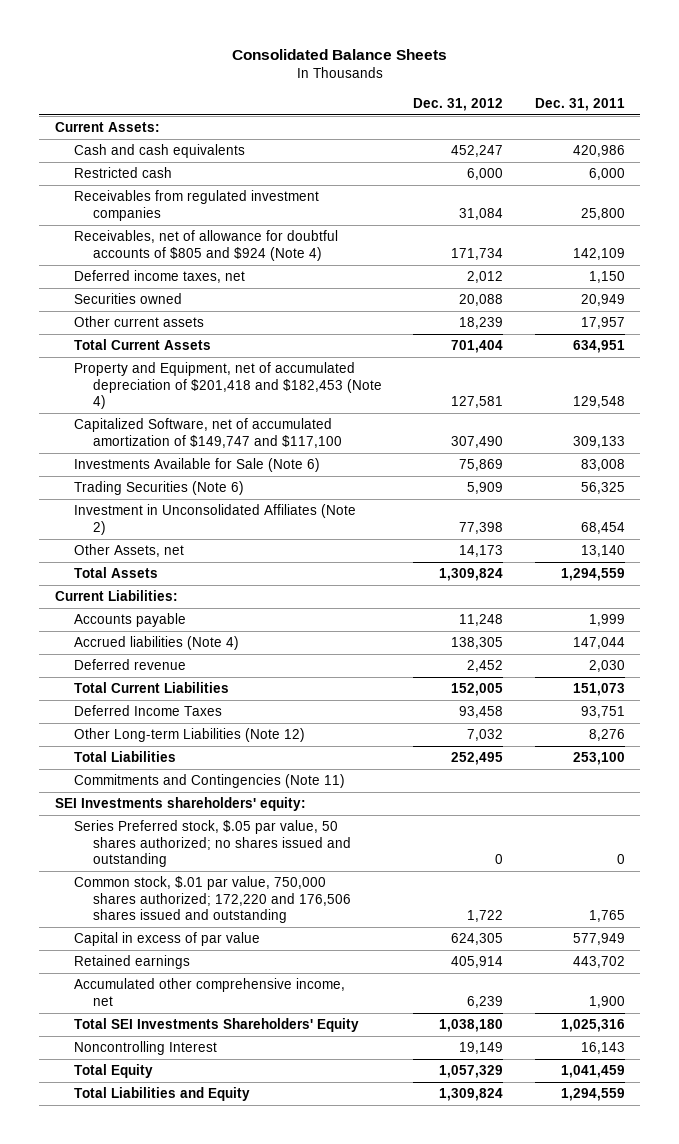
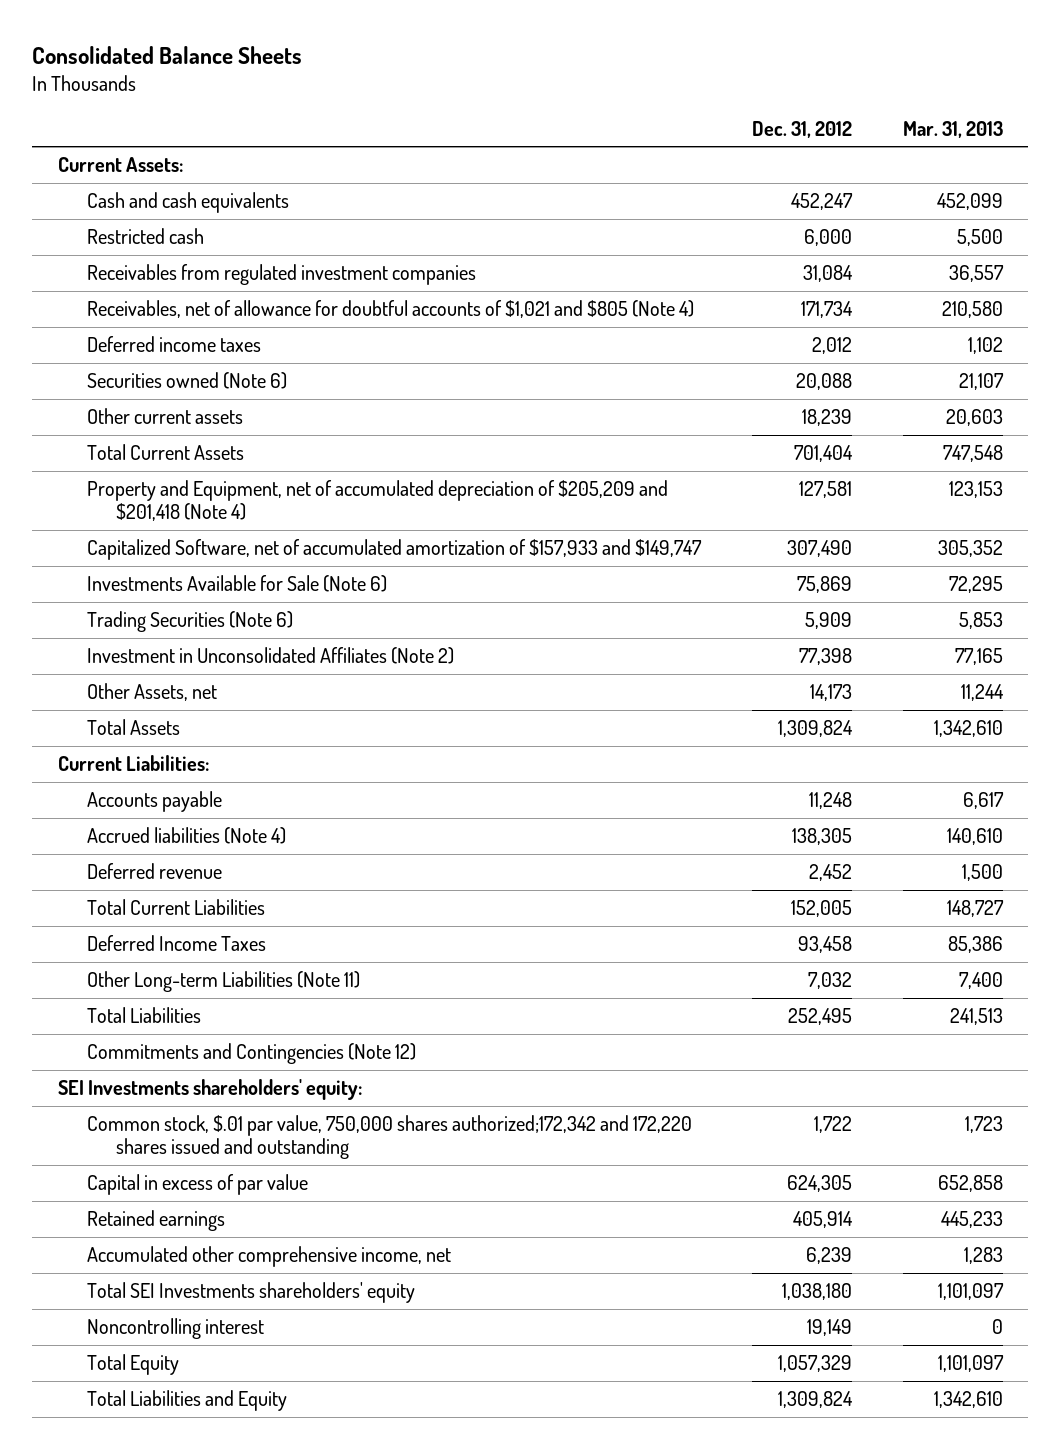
[534,97,625,111] Dec. 31, 2011 -> none
none -> [902,120,1003,138] Mar. 31, 2013
[73,230,338,261] Receivables, net of allowance for doubtful accounts of $805 and $924 (Note 4) -> [87,300,695,319] Receivables, net of allowance for doubtful accounts of $1,021 and $805 (Note 4)
[73,270,245,284] Deferred income taxes, net -> [87,336,262,353] Deferred income taxes
[73,293,182,305] Securities owned -> [87,372,288,390] Securities owned (Note 6)
[73,362,383,409] Property and Equipment, net of accumulated depreciation of $201,418 and $182,453 (Note 4) -> [87,480,669,522] Property and Equipment, net of accumulated depreciation of $205,209 and $201,418 (Note 4)
[73,418,343,448] Capitalized Software, net of accumulated amortization of $149,747 and $117,100 -> [87,539,703,561] Capitalized Software, net of accumulated amortization of $157,933 and $149,747
[73,728,305,743] Other Long-term Liabilities (Note 12) -> [87,971,361,993] Other Long-term Liabilities (Note 11)
[73,774,345,789] Commitments and Contingencies (Note 11) -> [87,1043,417,1065] Commitments and Contingencies (Note 12)
[73,820,352,867] Series Preferred stock, $.05 par value, 50 shares authorized; no shares issued and outstanding -> none
[73,876,352,923] Common stock, $.01 par value, 750,000 shares authorized; 172,220 and 176,506 shares issued and outstanding -> [87,1115,693,1160] Common stock, $.01 par value, 750,000 shares authorized;172,342 and 172,220 shares issued and outstanding
[73,1018,359,1033] Total SEI Investments Shareholders' Equity -> [87,1282,416,1304] Total SEI Investments shareholders' equity
[73,1041,217,1056] Noncontrolling Interest -> [87,1318,265,1340] Noncontrolling interest

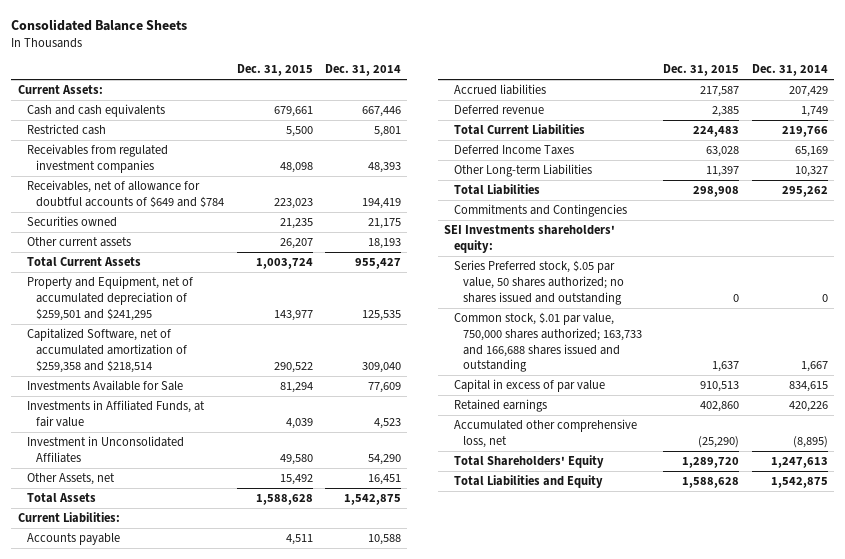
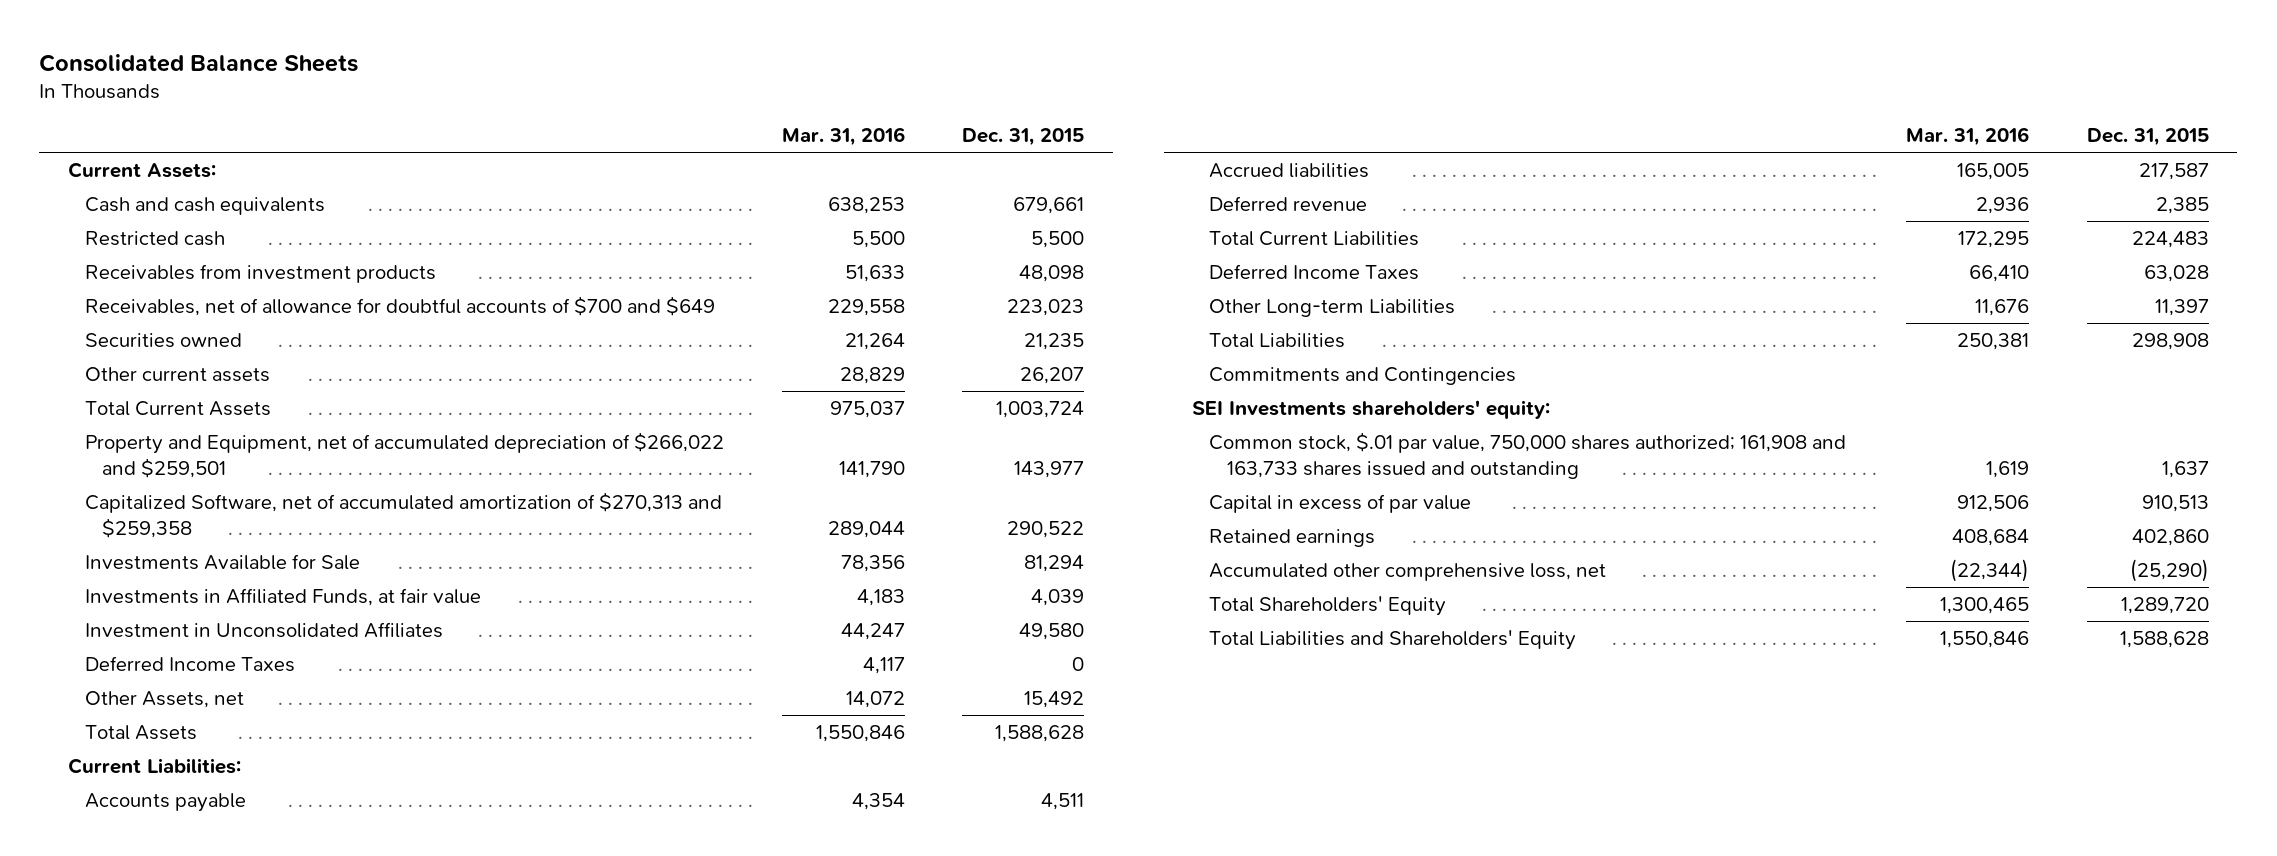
[325,64,402,77] Dec. 31, 2014 -> none
none -> [781,127,905,147] Mar. 31, 2016
[26,144,168,173] Receivables from regulated investment companies -> [84,263,436,283] Receivables from investment products
[26,180,225,208] Receivables, net of allowance for doubtful accounts of $649 and $784 -> [84,295,715,316] Receivables, net of allowance for doubtful accounts of $700 and $649
[26,276,193,321] Property and Equipment, net of accumulated depreciation of $259,501 and $241,295 -> [84,431,724,478] Property and Equipment, net of accumulated depreciation of $266,022 and $259,501
[26,328,188,373] Capitalized Software, net of accumulated amortization of $259,358 and $218,514 -> [84,491,722,538] Capitalized Software, net of accumulated amortization of $270,313 and $259,358
none -> [84,655,295,672] Deferred Income Taxes
[453,260,624,305] Series Preferred stock, $.05 par value, 50 shares authorized; no shares issued and outstanding -> none
[453,312,642,373] Common stock, $.01 par value, 750,000 shares authorized; 163,733 and 166,688 shares issued and outstanding -> [1209,431,1847,479] Common stock, $.01 par value, 750,000 shares authorized; 161,908 and 163,733 shares issued and outstanding
[453,475,603,489] Total Liabilities and Equity -> [1209,629,1577,650] Total Liabilities and Shareholders' Equity

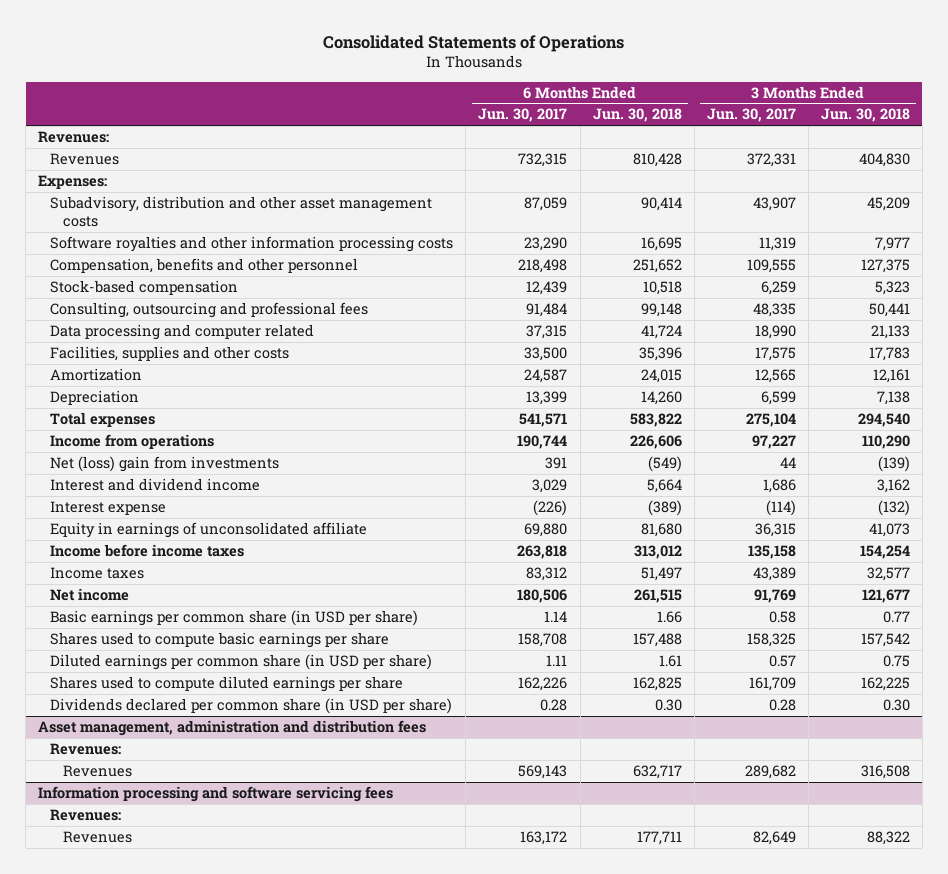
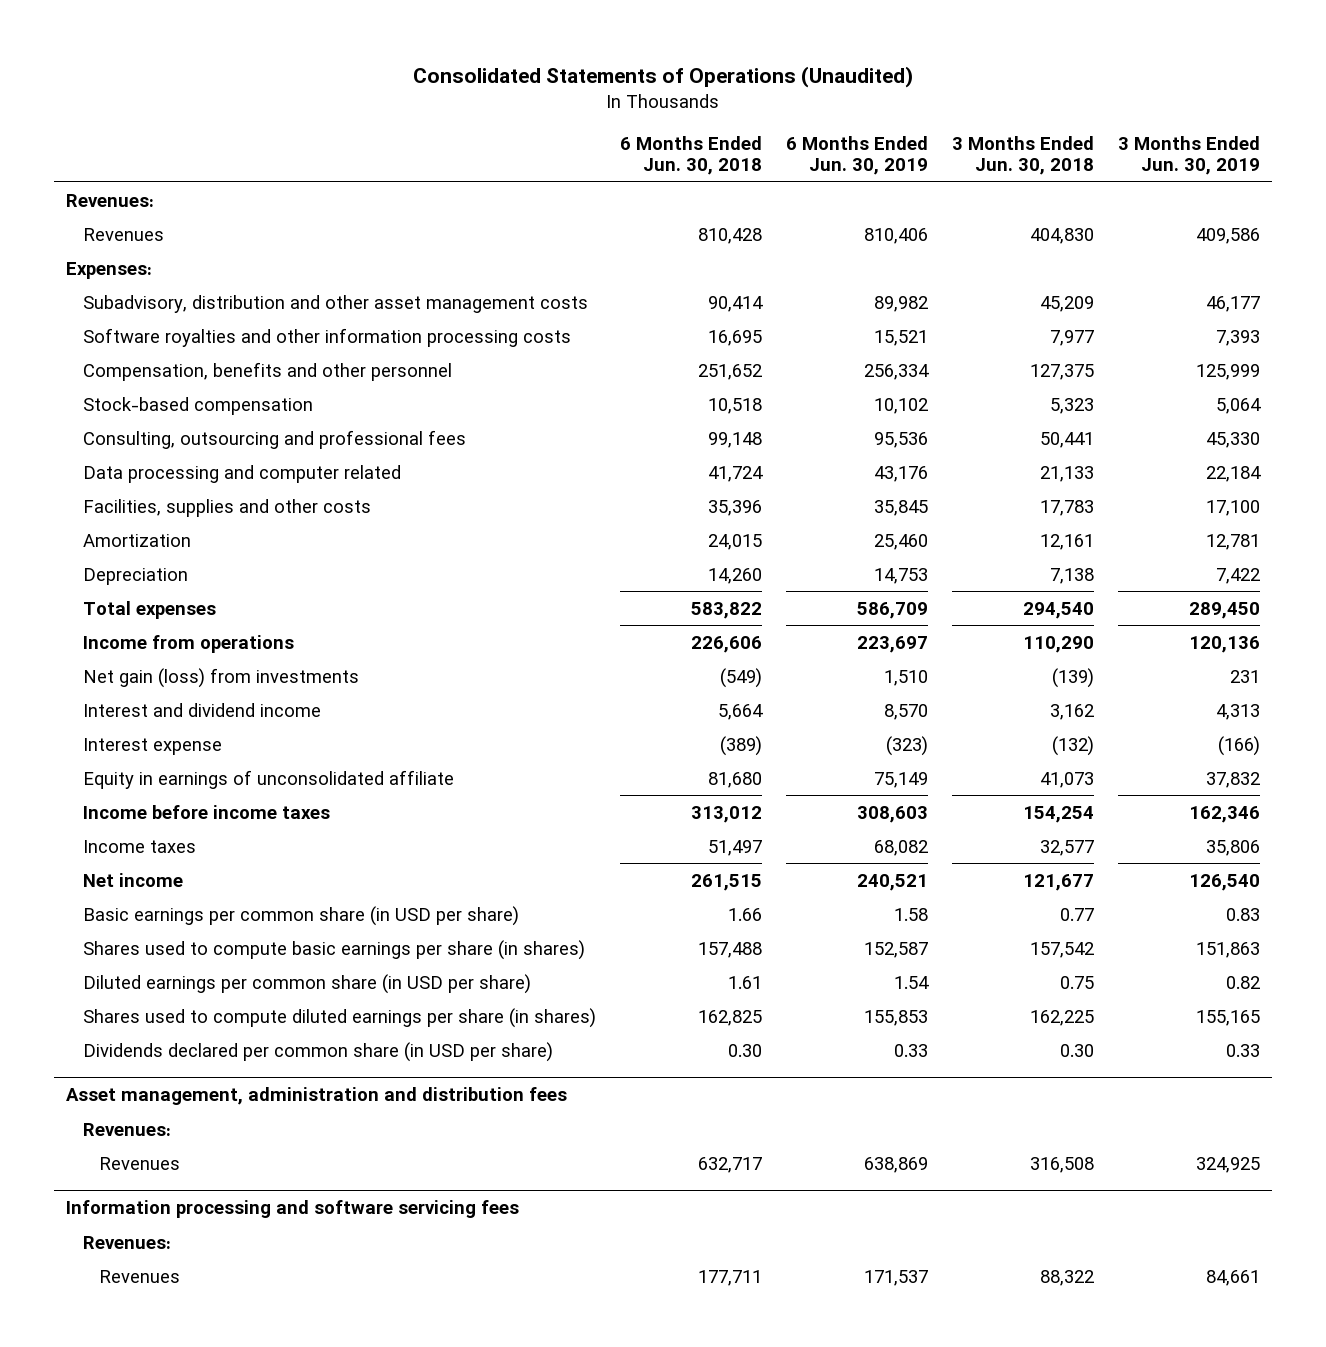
[322,34,624,52] Consolidated Statements of Operations -> [413,65,914,88] Consolidated Statements of Operations (Unaudited)
[478,108,568,123] Jun. 30, 2017 -> none
[706,108,796,123] Jun. 30, 2017 -> none
none -> [785,135,928,176] 6 Months Ended Jun. 30, 2019
none -> [1117,135,1260,176] 3 Months Ended Jun. 30, 2019
[50,456,280,473] Net (loss) gain from investments -> [82,667,359,688] Net gain (loss) from investments
[50,632,390,649] Shares used to compute basic earnings per share -> [82,939,585,960] Shares used to compute basic earnings per share (in shares)
[50,676,404,693] Shares used to compute diluted earnings per share -> [82,1007,596,1028] Shares used to compute diluted earnings per share (in shares)

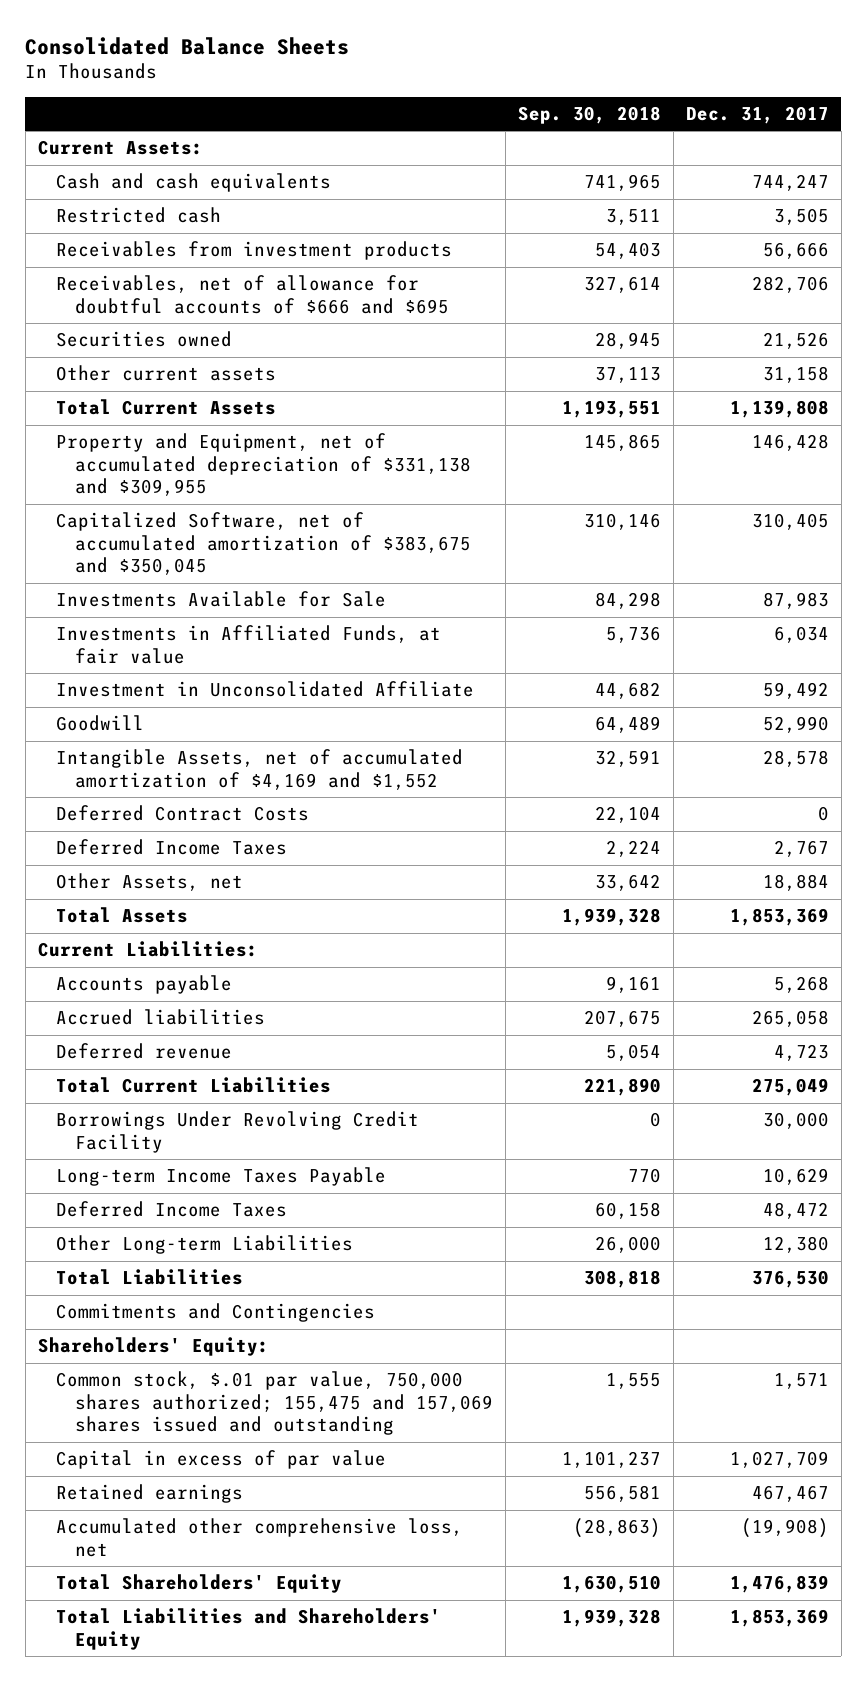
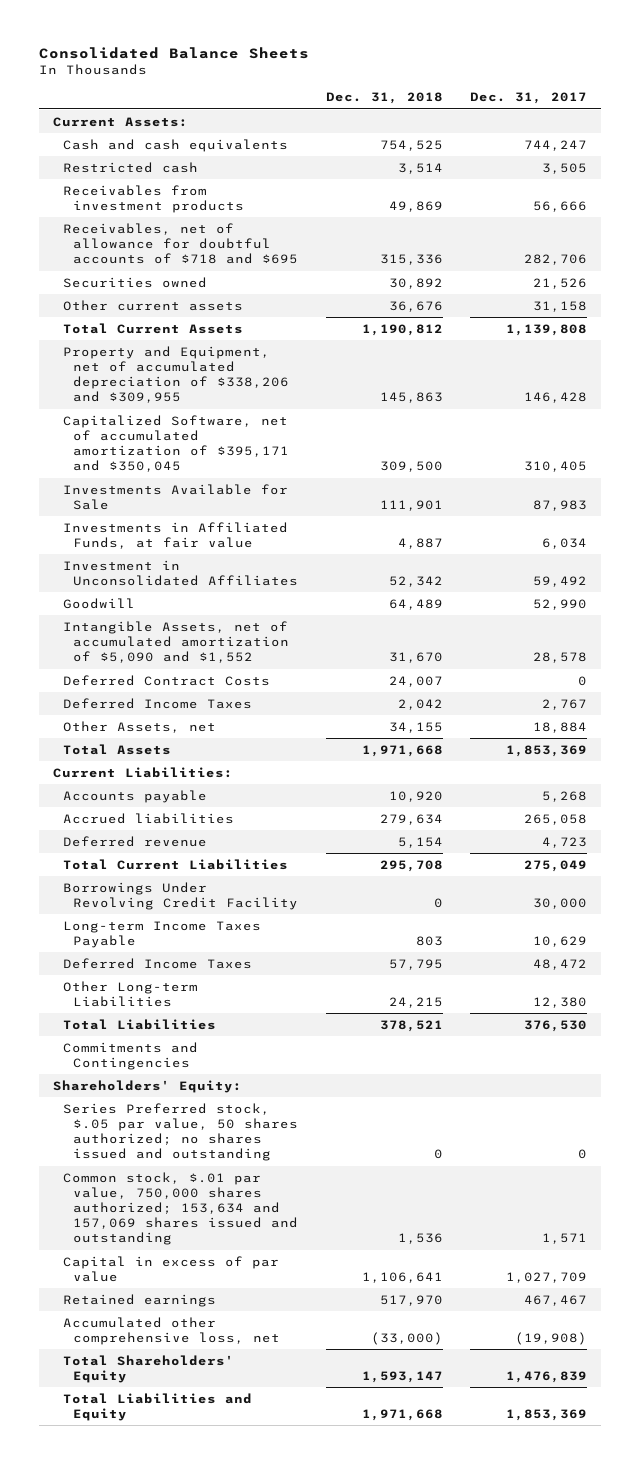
[518,105,662,124] Sep. 30, 2018 -> none
none -> [325,92,443,105] Dec. 31, 2018
[56,275,450,314] Receivables, net of allowance for doubtful accounts of $666 and $695 -> [63,222,298,265] Receivables, net of allowance for doubtful accounts of $718 and $695
[56,433,472,497] Property and Equipment, net of accumulated depreciation of $331,138 and $309,955 -> [63,345,289,404] Property and Equipment, net of accumulated depreciation of $338,206 and $309,955
[56,512,472,576] Capitalized Software, net of accumulated amortization of $383,675 and $350,045 -> [63,414,289,473] Capitalized Software, net of accumulated amortization of $395,171 and $350,045
[56,681,475,698] Investment in Unconsolidated Affiliate -> [63,559,298,586] Investment in Unconsolidated Affiliates
[56,749,464,790] Intangible Assets, net of accumulated amortization of $4,169 and $1,552 -> [63,620,289,664] Intangible Assets, net of accumulated amortization of $5,090 and $1,552
none -> [63,1102,298,1162] Series Preferred stock, $.05 par value, 50 shares authorized; no shares issued and outstanding
[56,1371,494,1436] Common stock, $.01 par value, 750,000 shares authorized; 155,475 and 157,069 shares issued and outstanding -> [63,1171,298,1246] Common stock, $.01 par value, 750,000 shares authorized; 153,634 and 157,069 shares issued and outstanding
[56,1608,442,1650] Total Liabilities and Shareholders' Equity -> [63,1392,253,1421] Total Liabilities and Equity

